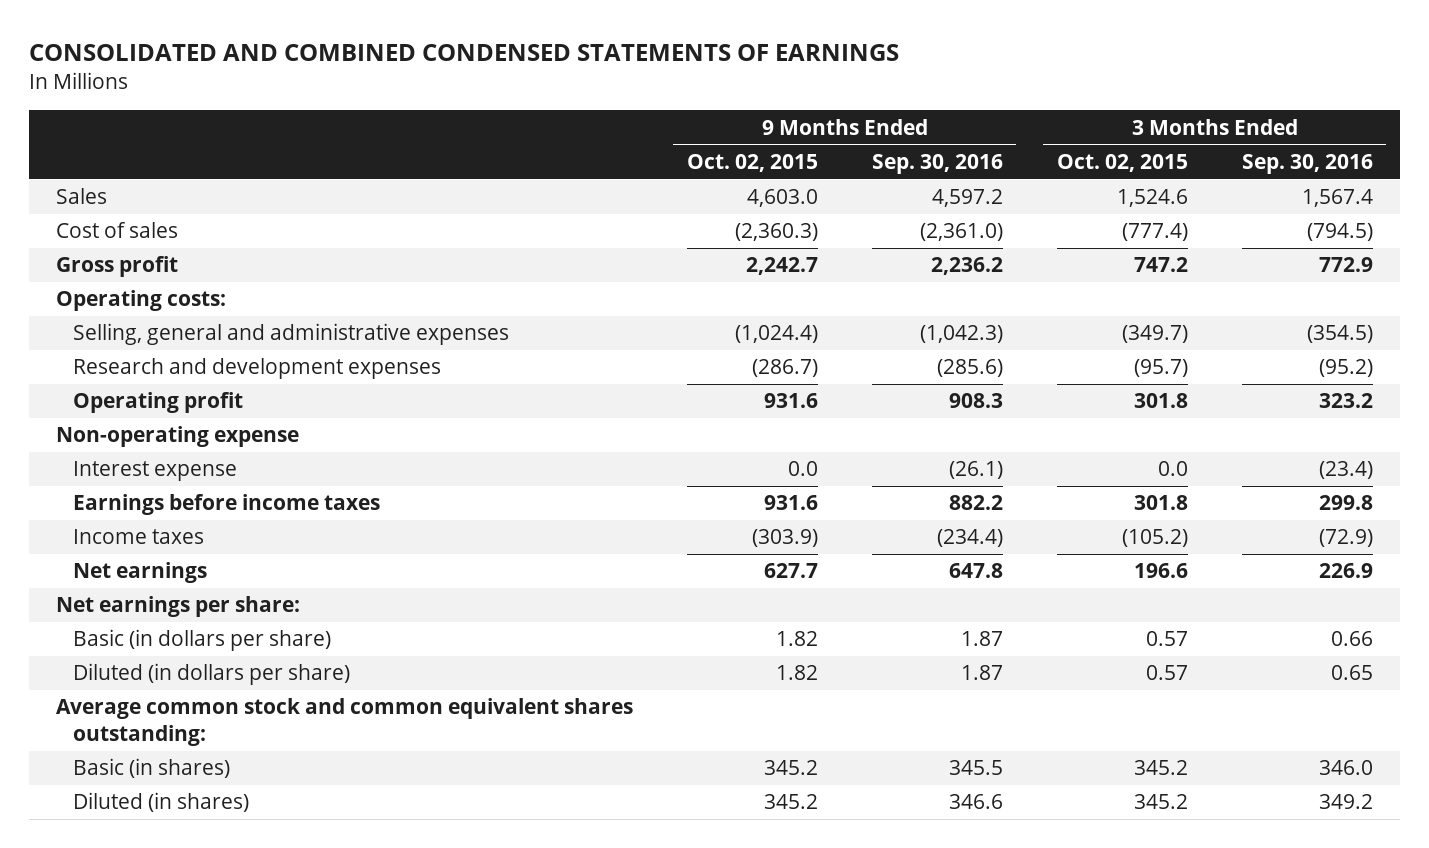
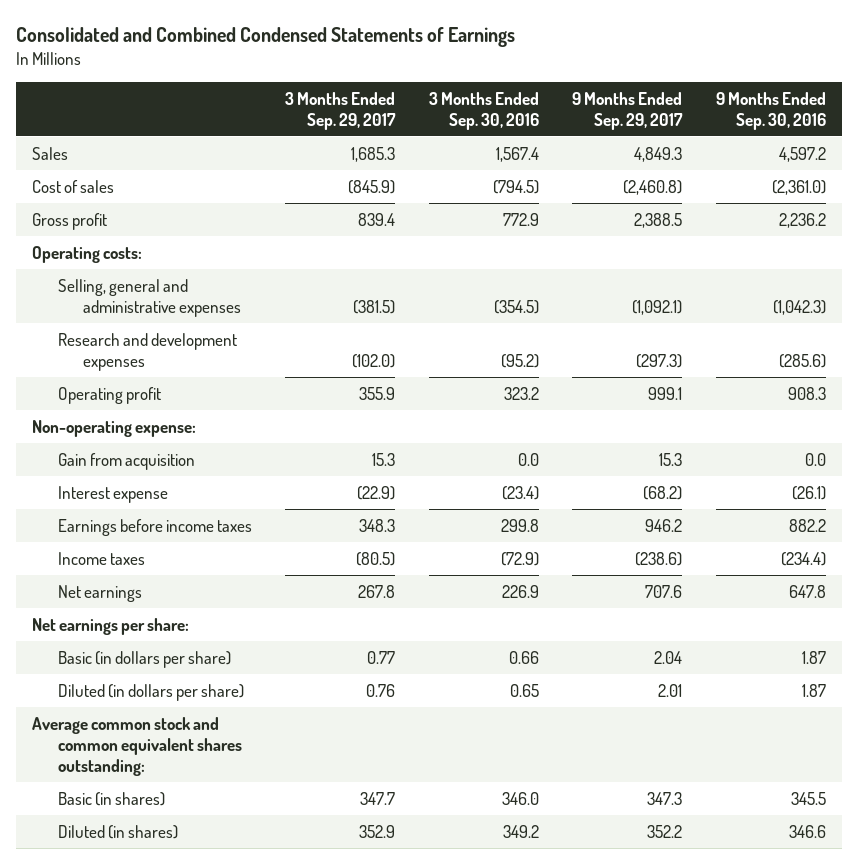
[29,44,900,62] CONSOLIDATED AND COMBINED CONDENSED STATEMENTS OF EARNINGS -> [15,27,515,48] Consolidated and Combined Condensed Statements of Earnings
[686,153,818,172] Oct. 02, 2015 -> none
[1056,153,1188,172] Oct. 02, 2015 -> none
none -> [285,91,397,130] 3 Months Ended Sep. 29, 2017
none -> [572,91,684,130] 9 Months Ended Sep. 29, 2017
[55,426,299,448] Non-operating expense -> [32,419,197,437] Non-operating expense:
none -> [57,452,195,470] Gain from acquisition

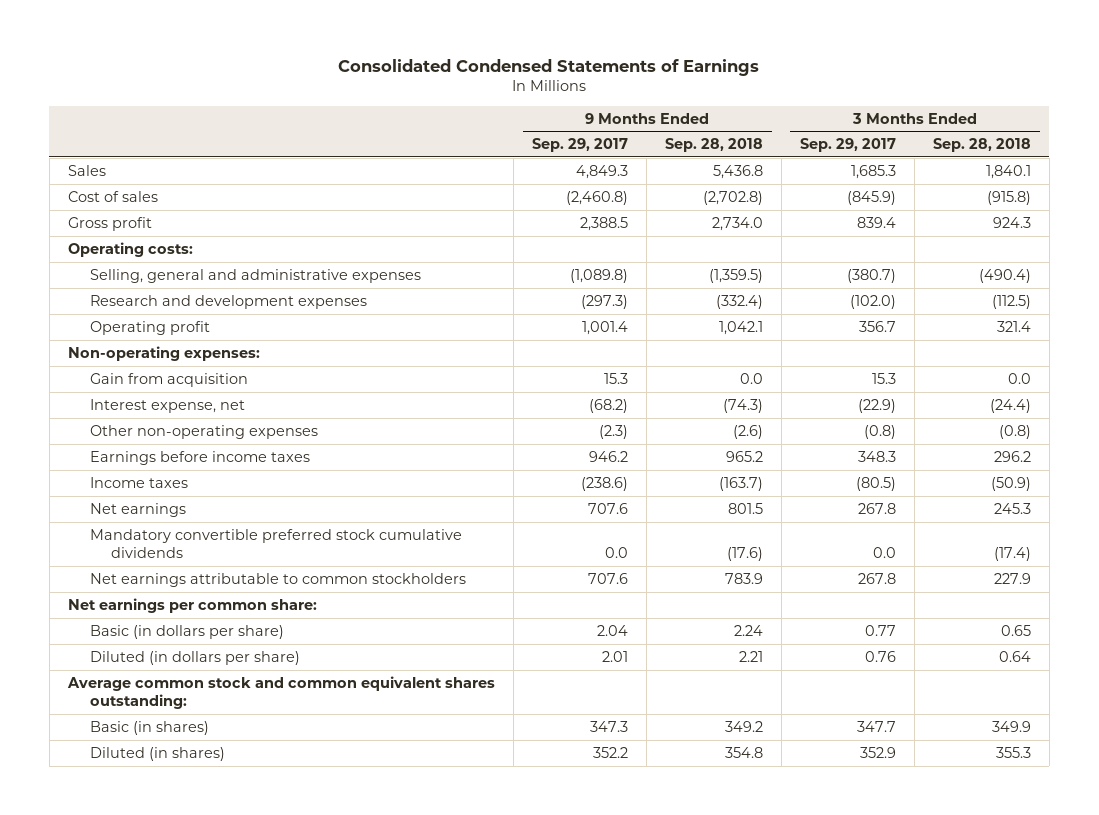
[15,27,515,48] Consolidated and Combined Condensed Statements of Earnings -> [338,58,760,76] Consolidated Condensed Statements of Earnings
[428,91,539,130] 3 Months Ended Sep. 30, 2016 -> none
[715,91,826,130] 9 Months Ended Sep. 30, 2016 -> none
none -> [664,138,763,153] Sep. 28, 2018
none -> [932,138,1031,153] Sep. 28, 2018
[353,299,396,314] (381.5) -> [846,268,896,283] (380.7)
[632,299,683,315] (1,092.1) -> [569,268,628,283] (1,089.8)
[359,386,396,400] 355.9 -> [858,320,896,332] 356.7
[648,386,683,400] 999.1 -> [581,320,628,335] 1,001.4
[32,419,197,437] Non-operating expense: -> [67,345,260,361] Non-operating expenses:
[57,485,168,503] Interest expense -> [89,398,245,413] Interest expense, net
none -> [89,424,318,439] Other non-operating expenses
none -> [89,528,462,559] Mandatory convertible preferred stock cumulative dividends
none -> [89,572,466,587] Net earnings attributable to common stockholders
[32,617,190,635] Net earnings per share: -> [67,597,317,613] Net earnings per common share:

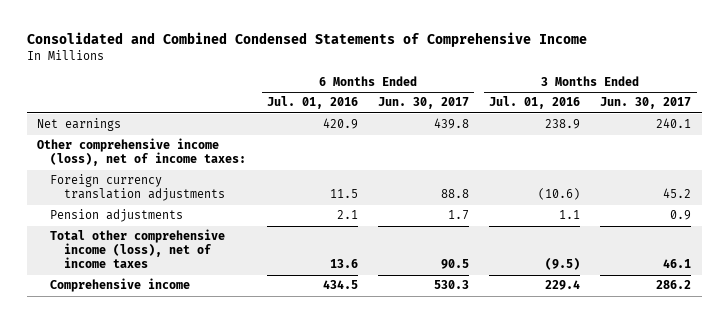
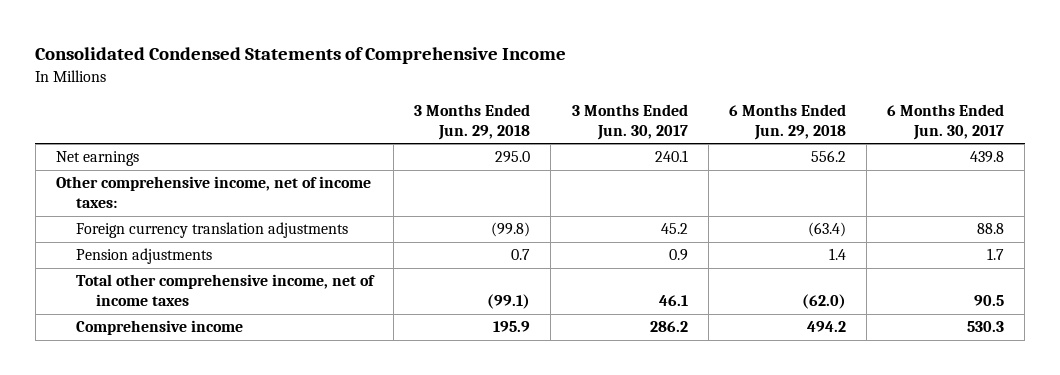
[26,32,587,48] Consolidated and Combined Condensed Statements of Comprehensive Income -> [35,47,567,65] Consolidated Condensed Statements of Comprehensive Income
[266,96,358,110] Jul. 01, 2016 -> none
[489,96,581,110] Jul. 01, 2016 -> none
none -> [414,103,531,140] 3 Months Ended Jun. 29, 2018
none -> [728,103,846,140] 6 Months Ended Jun. 29, 2018
[36,138,247,167] Other comprehensive income (loss), net of income taxes: -> [56,176,372,209] Other comprehensive income, net of income taxes:
[50,229,226,269] Total other comprehensive income (loss), net of income taxes -> [76,274,376,307] Total other comprehensive income, net of income taxes

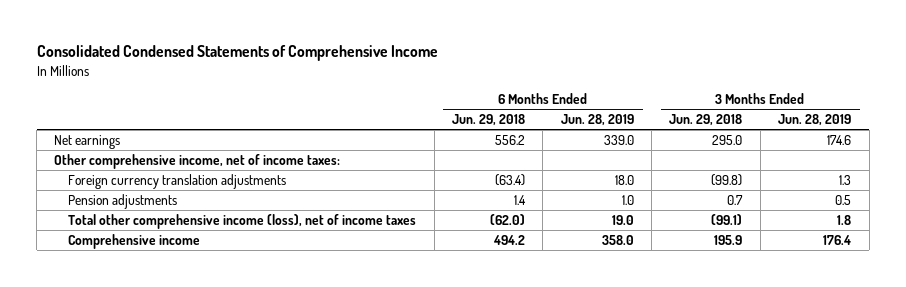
[571,103,688,140] 3 Months Ended Jun. 30, 2017 -> none
[886,103,1004,140] 6 Months Ended Jun. 30, 2017 -> none
none -> [560,113,634,126] Jun. 28, 2019
none -> [778,113,852,126] Jun. 28, 2019
[76,274,376,307] Total other comprehensive income, net of income taxes -> [68,213,417,229] Total other comprehensive income (loss), net of income taxes

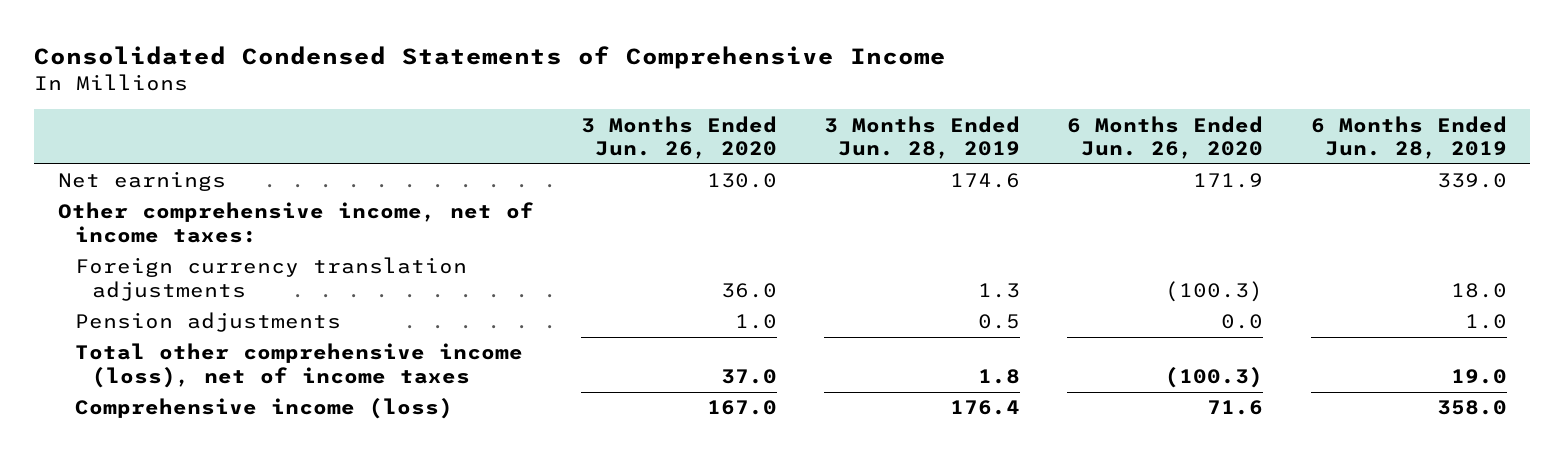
[451,113,525,126] Jun. 29, 2018 -> none
[669,113,743,126] Jun. 29, 2018 -> none
none -> [580,115,777,159] 3 Months Ended Jun. 26, 2020
none -> [1067,115,1264,159] 6 Months Ended Jun. 26, 2020
[68,233,201,249] Comprehensive income -> [75,398,454,420] Comprehensive income (loss)

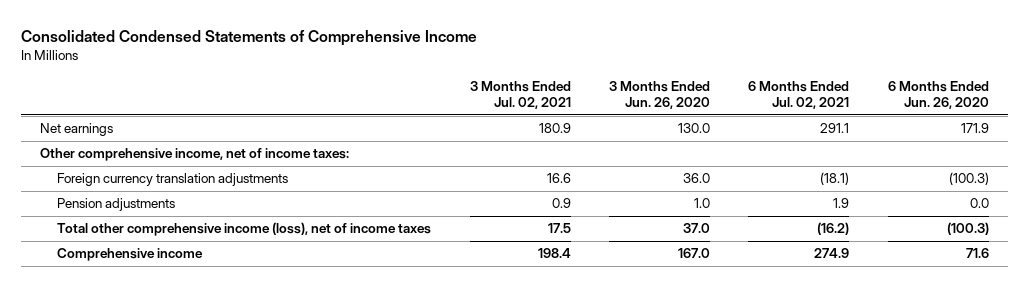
[824,115,1021,159] 3 Months Ended Jun. 28, 2019 -> none
[1310,115,1507,159] 6 Months Ended Jun. 28, 2019 -> none
none -> [469,81,571,110] 3 Months Ended Jul. 02, 2021
none -> [748,81,850,110] 6 Months Ended Jul. 02, 2021
[75,398,454,420] Comprehensive income (loss) -> [57,248,204,262] Comprehensive income

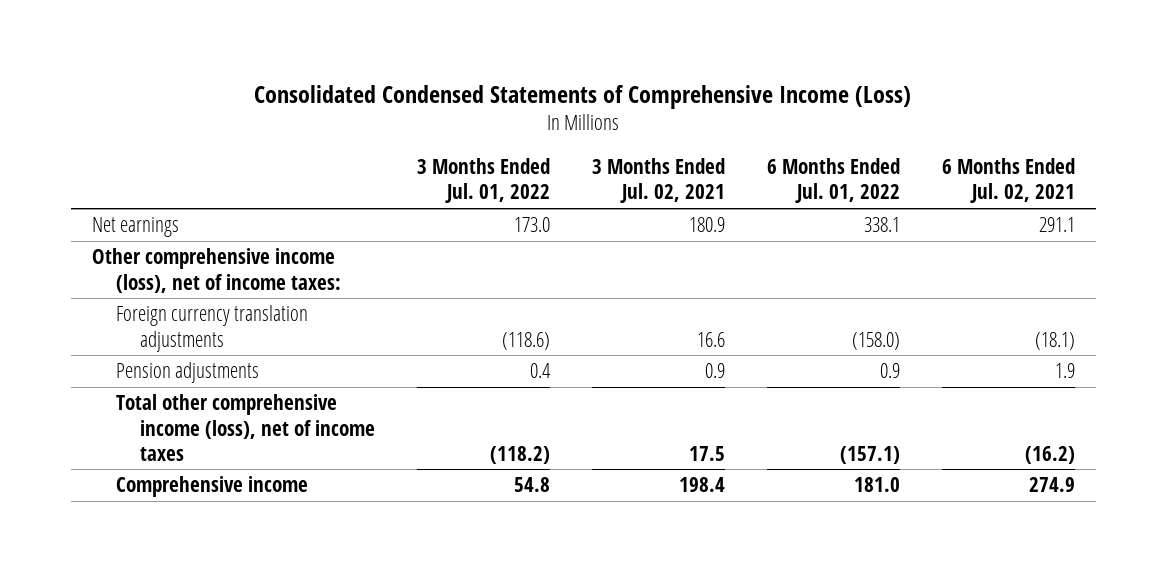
[20,29,477,46] Consolidated Condensed Statements of Comprehensive Income -> [254,84,912,109] Consolidated Condensed Statements of Comprehensive Income (Loss)
[608,81,710,110] 3 Months Ended Jun. 26, 2020 -> none
[887,81,989,110] 6 Months Ended Jun. 26, 2020 -> none
none -> [416,158,550,204] 3 Months Ended Jul. 01, 2022
none -> [766,158,900,204] 6 Months Ended Jul. 01, 2022
[40,148,350,162] Other comprehensive income, net of income taxes: -> [91,248,341,293] Other comprehensive income (loss), net of income taxes:

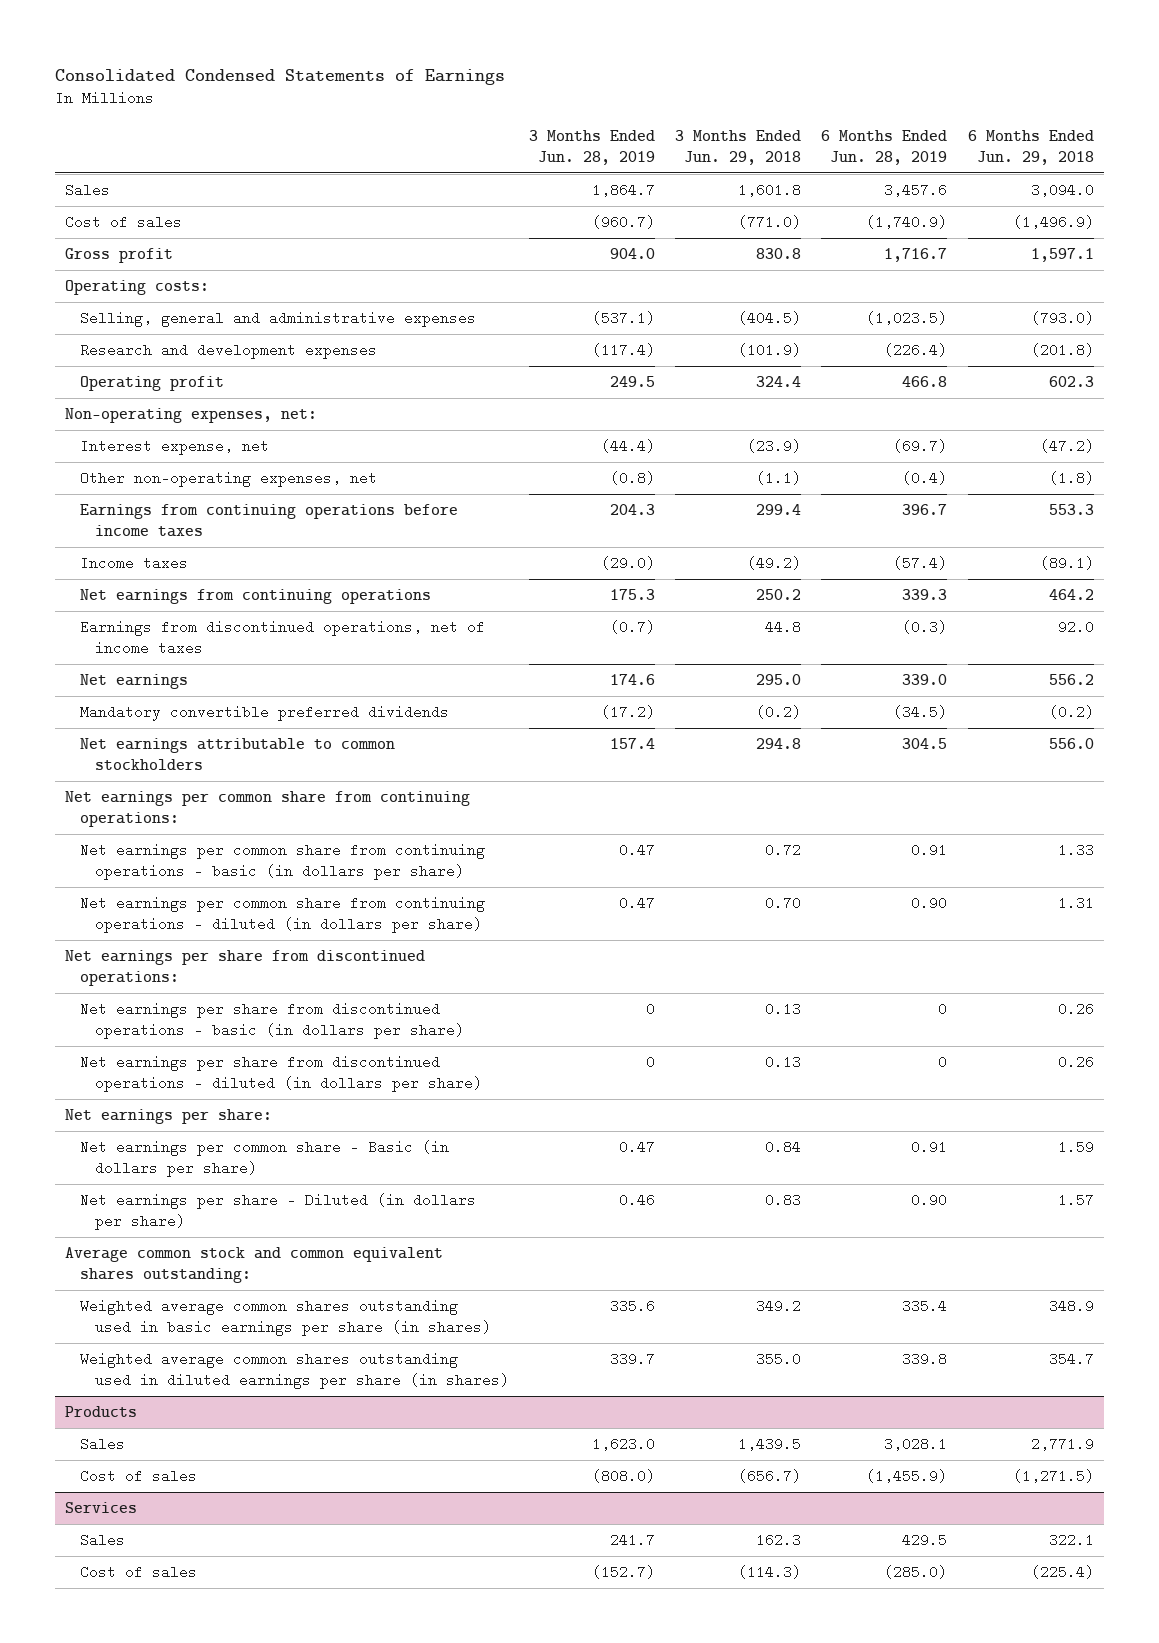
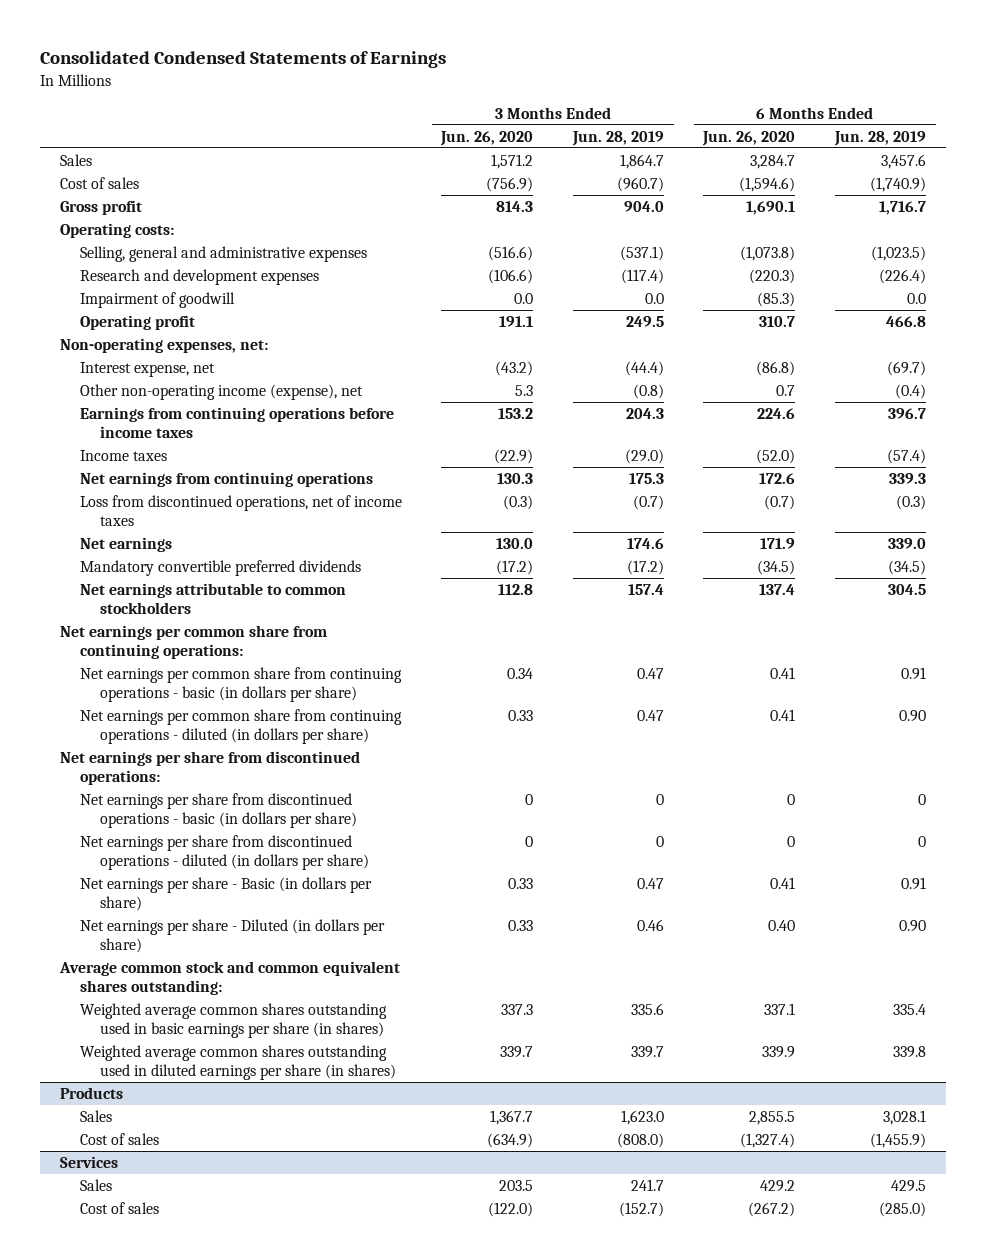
[675,130,802,165] 3 Months Ended Jun. 29, 2018 -> none
[967,130,1094,165] 6 Months Ended Jun. 29, 2018 -> none
none -> [440,130,534,146] Jun. 26, 2020
none -> [702,130,796,146] Jun. 26, 2020
none -> [79,291,235,308] Impairment of goodwill
[79,471,377,488] Other non-operating expenses, net -> [79,383,363,400] Other non-operating income (expense), net
[79,620,485,655] Earnings from discontinued operations, net of income taxes -> [79,494,402,526] Loss from discontinued operations, net of income taxes
[65,1109,273,1125] Net earnings per share: -> none
[79,1140,449,1177] Net earnings per common share - Basic (in dollars per share) -> [79,876,372,911] Net earnings per share - Basic (in dollars per share)

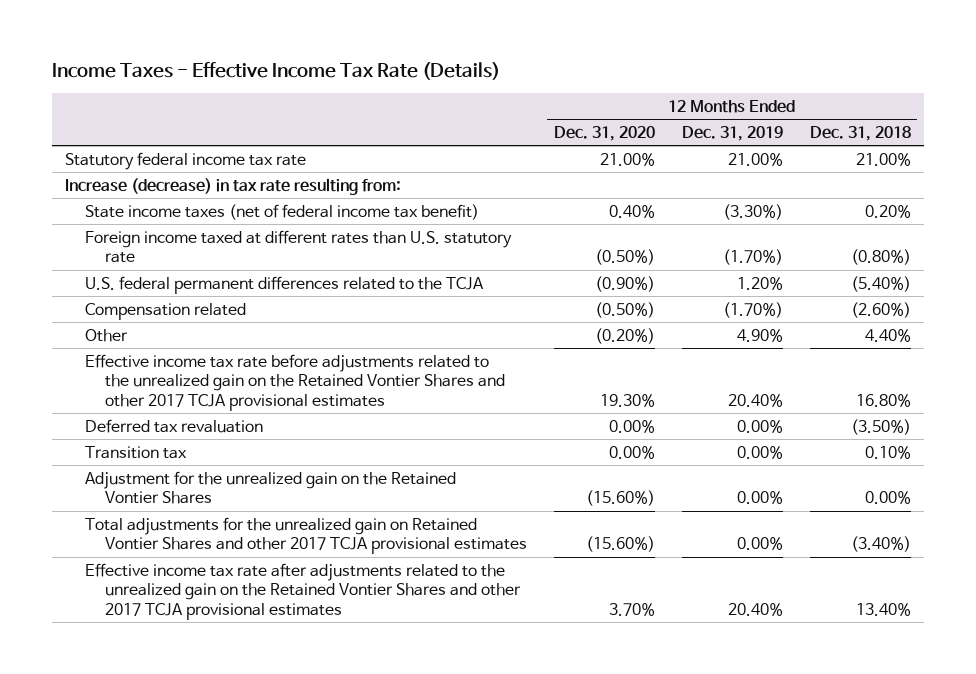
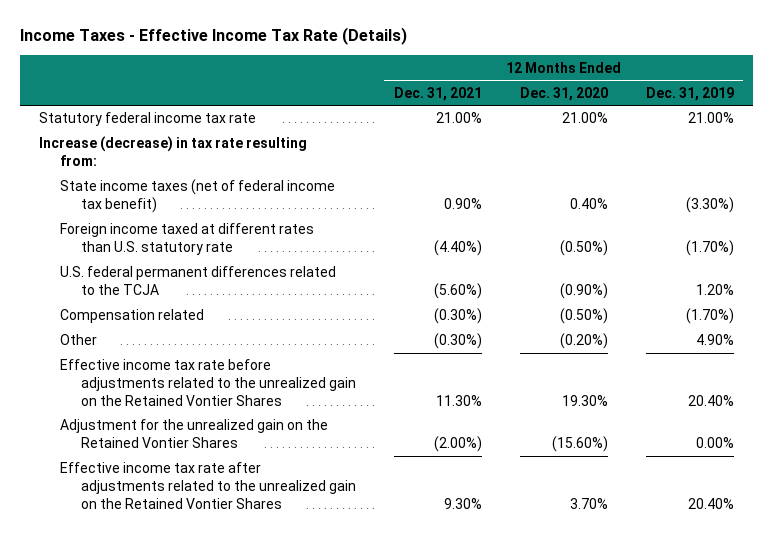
[809,125,911,141] Dec. 31, 2018 -> none
none -> [393,86,482,101] Dec. 31, 2021
[84,418,263,433] Deferred tax revaluation -> none
[84,445,187,459] Transition tax -> none
[84,353,505,411] Effective income tax rate before adjustments related to the unrealized gain on the Retained Vontier Shares and other 2017 TCJA provisional estimates -> [59,359,356,406] Effective income tax rate before adjustments related to the unrealized gain on the Retained Vontier Shares
[84,516,527,555] Total adjustments for the unrealized gain on Retained Vontier Shares and other 2017 TCJA provisional estimates -> none
[84,562,521,620] Effective income tax rate after adjustments related to the unrealized gain on the Retained Vontier Shares and other 2017 TCJA provisional estimates -> [59,462,356,509] Effective income tax rate after adjustments related to the unrealized gain on the Retained Vontier Shares

